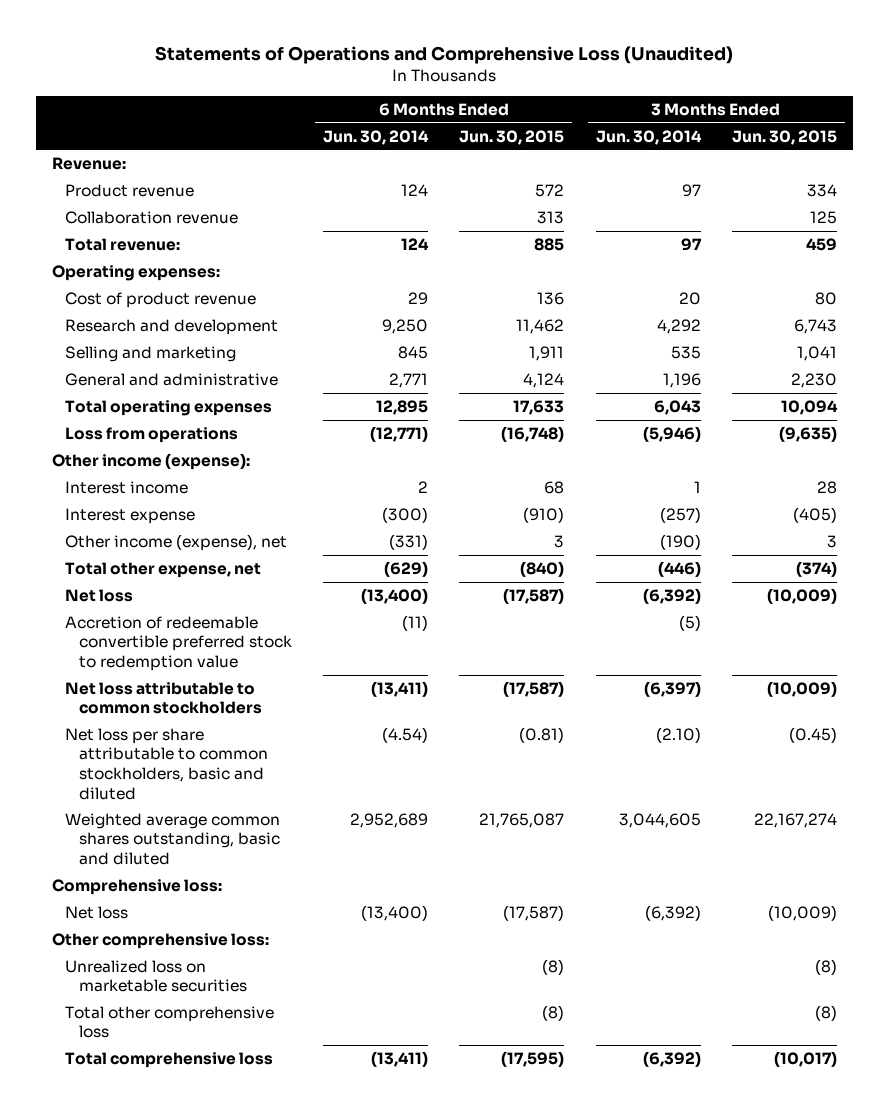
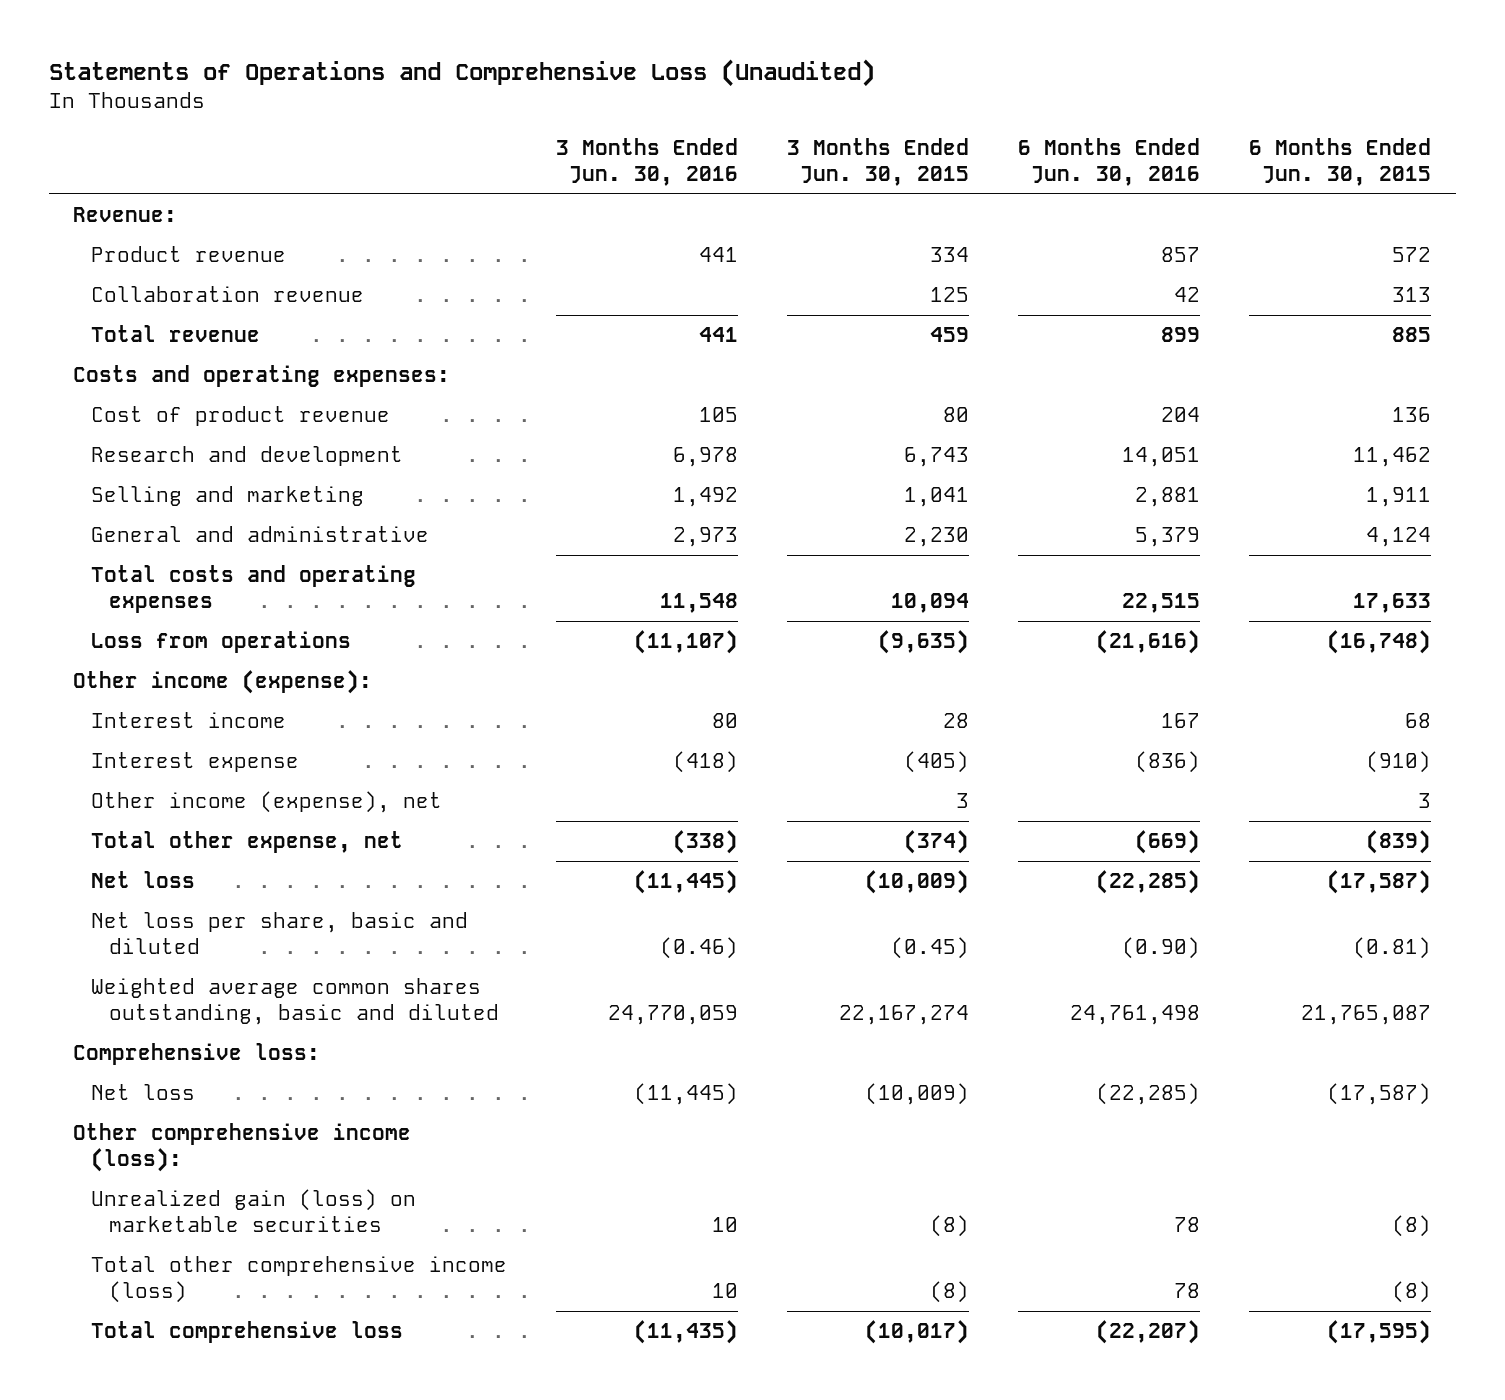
[323,129,430,145] Jun. 30, 2014 -> none
[595,129,702,145] Jun. 30, 2014 -> none
none -> [556,138,739,186] 3 Months Ended Jun. 30, 2016
none -> [1018,138,1201,186] 6 Months Ended Jun. 30, 2016
[65,237,181,251] Total revenue: -> [90,325,260,343] Total revenue
[51,264,220,281] Operating expenses: -> [73,365,451,388] Costs and operating expenses:
[65,399,273,416] Total operating expenses -> [90,565,416,613] Total costs and operating expenses
[520,560,565,577] (840) -> [1366,830,1432,855] (839)
[65,615,292,671] Accretion of redeemable convertible preferred stock to redemption value -> none
[65,681,262,715] Net loss attributable to common stockholders -> none
[65,727,268,800] Net loss per share attributable to common stockholders, basic and diluted -> [90,912,468,954] Net loss per share, basic and diluted
[51,932,269,949] Other comprehensive loss: -> [73,1123,412,1172] Other comprehensive income (loss):
[65,959,247,993] Unrealized loss on marketable securities -> [90,1189,416,1232] Unrealized gain (loss) on marketable securities
[65,1005,275,1039] Total other comprehensive loss -> [90,1256,507,1303] Total other comprehensive income (loss)

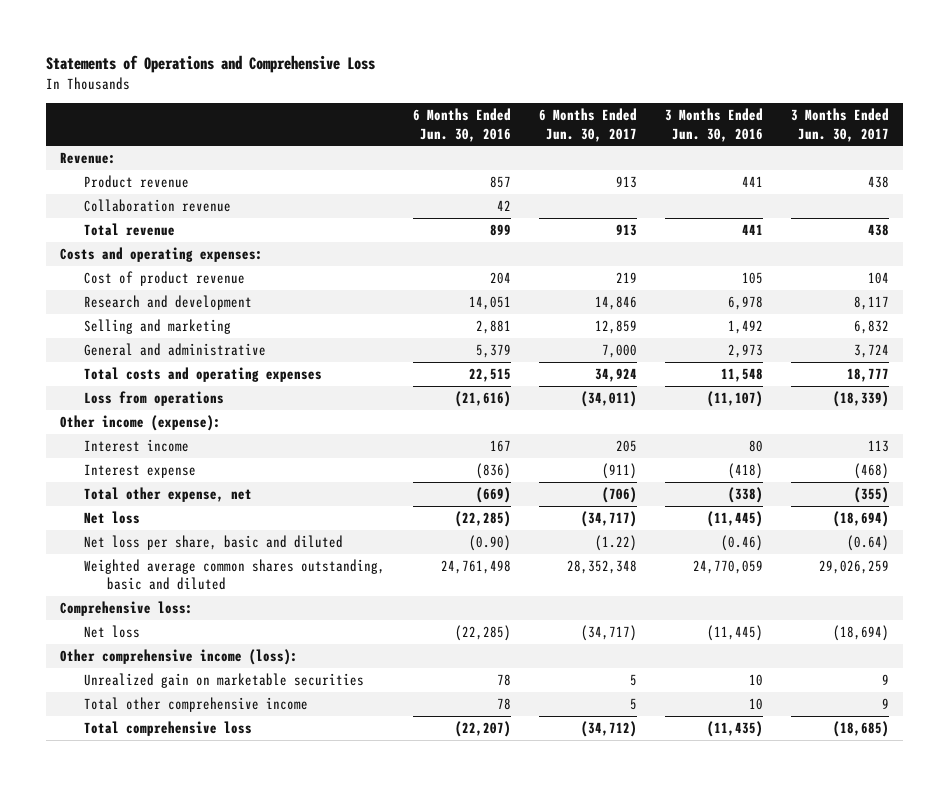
[48,59,875,88] Statements of Operations and Comprehensive Loss (Unaudited) -> [46,55,376,74] Statements of Operations and Comprehensive Loss
[787,138,970,186] 3 Months Ended Jun. 30, 2015 -> none
[1249,138,1432,186] 6 Months Ended Jun. 30, 2015 -> none
none -> [538,108,637,142] 6 Months Ended Jun. 30, 2017
none -> [790,108,889,142] 3 Months Ended Jun. 30, 2017
[90,791,442,814] Other income (expense), net -> none
[90,1189,416,1232] Unrealized gain (loss) on marketable securities -> [83,673,364,689] Unrealized gain on marketable securities
[90,1256,507,1303] Total other comprehensive income (loss) -> [83,697,308,713] Total other comprehensive income

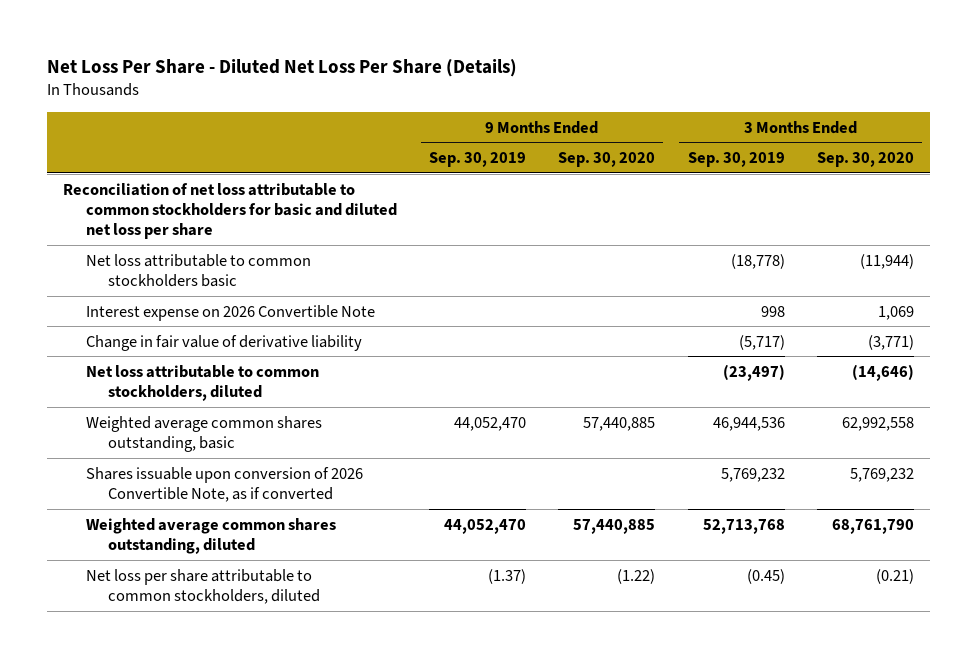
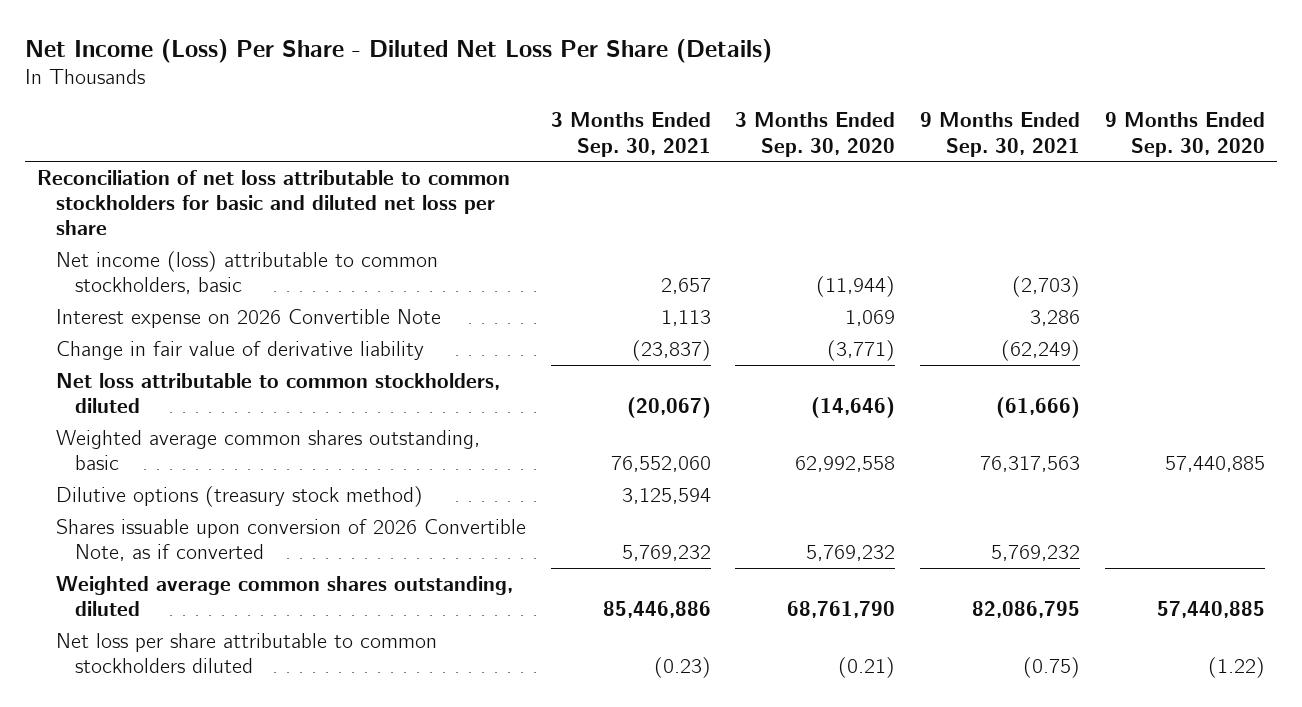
[47,59,518,78] Net Loss Per Share - Diluted Net Loss Per Share (Details) -> [24,38,772,63] Net Income (Loss) Per Share - Diluted Net Loss Per Share (Details)
[429,152,527,168] Sep. 30, 2019 -> none
[687,152,785,168] Sep. 30, 2019 -> none
none -> [550,112,711,157] 3 Months Ended Sep. 30, 2021
none -> [919,112,1080,157] 9 Months Ended Sep. 30, 2021
[85,253,311,288] Net loss attributable to common stockholders basic -> [55,250,438,295] Net income (loss) attributable to common stockholders, basic
none -> [55,485,423,507] Dilutive options (treasury stock method)
[85,568,321,605] Net loss per share attributable to common stockholders, diluted -> [55,632,437,674] Net loss per share attributable to common stockholders diluted

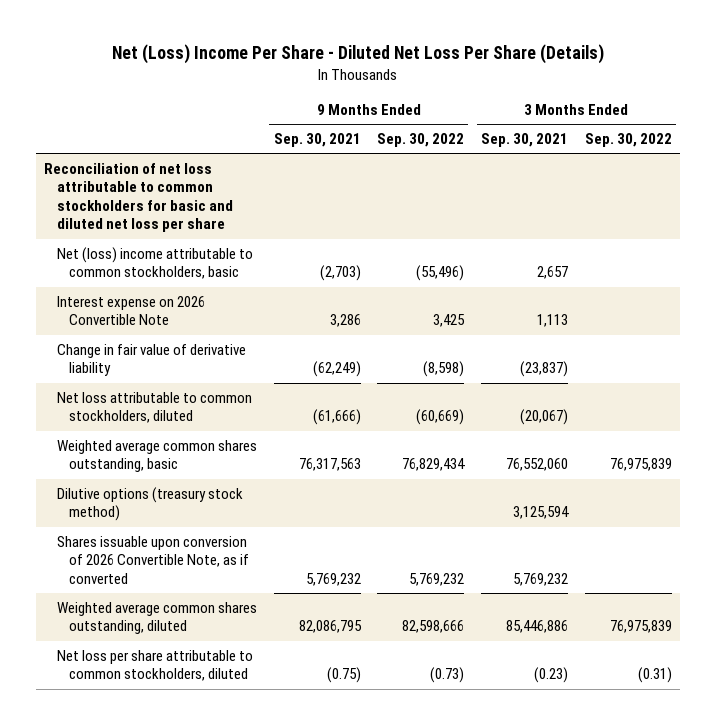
[24,38,772,63] Net Income (Loss) Per Share - Diluted Net Loss Per Share (Details) -> [111,44,604,65] Net (Loss) Income Per Share - Diluted Net Loss Per Share (Details)
[735,112,896,157] 3 Months Ended Sep. 30, 2020 -> none
[1104,112,1265,157] 9 Months Ended Sep. 30, 2020 -> none
none -> [377,133,465,148] Sep. 30, 2022
none -> [584,133,672,148] Sep. 30, 2022
[55,250,438,295] Net income (loss) attributable to common stockholders, basic -> [56,247,253,280] Net (loss) income attributable to common stockholders, basic
[55,632,437,674] Net loss per share attributable to common stockholders diluted -> [56,650,253,682] Net loss per share attributable to common stockholders, diluted

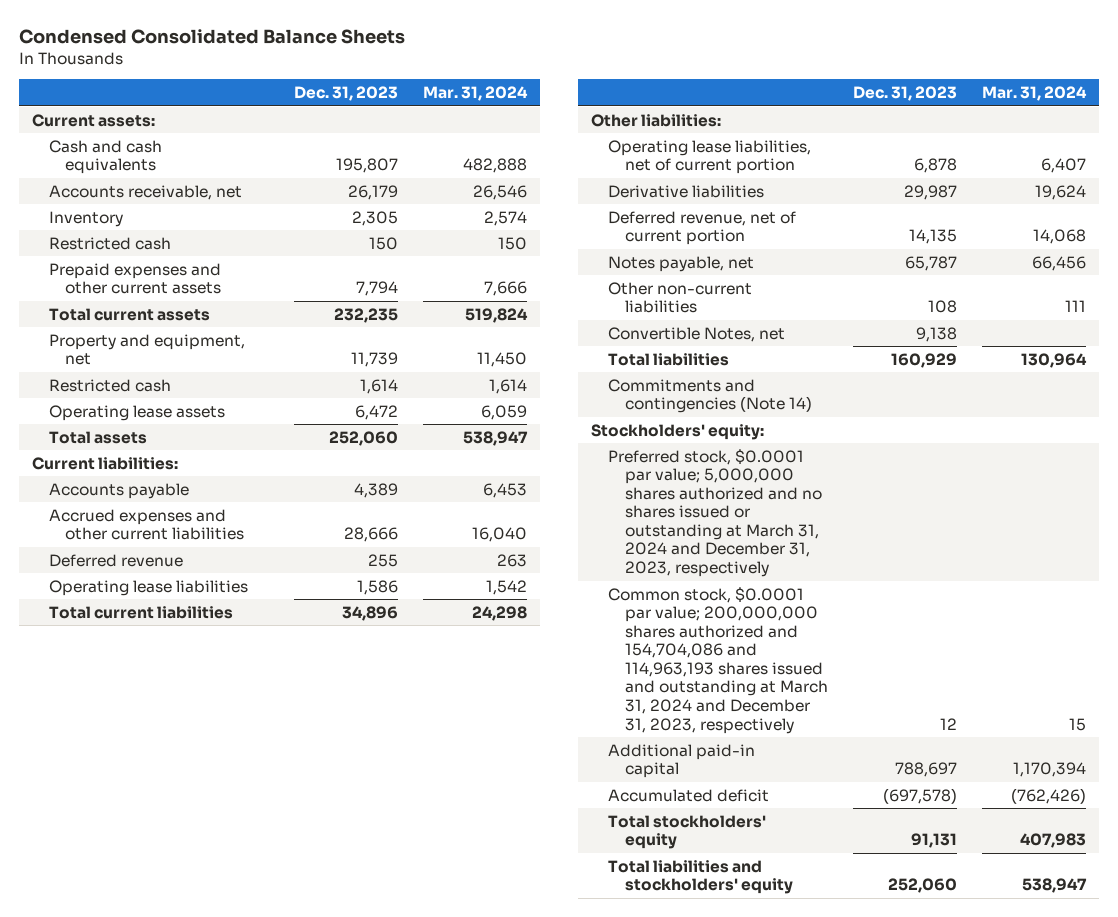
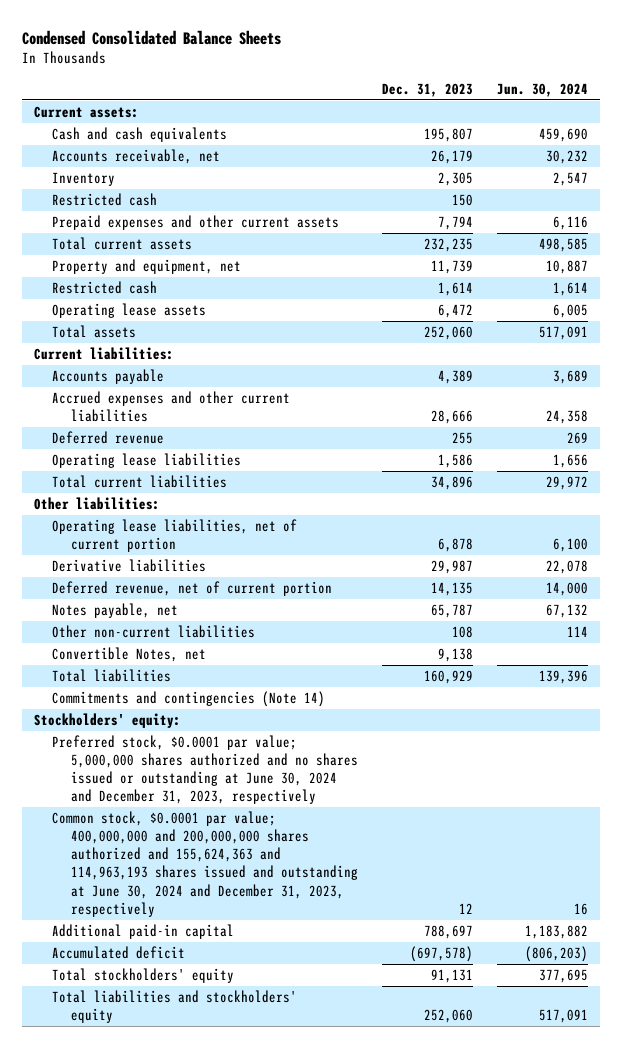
[423,86,529,102] Mar. 31, 2024 -> none
none -> [496,82,588,97] Jun. 30, 2024
[607,448,822,577] Preferred stock, $0.0001 par value; 5,000,000 shares authorized and no shares issued or outstanding at March 31, 2024 and December 31, 2023, respectively -> [52,734,358,805] Preferred stock, $0.0001 par value; 5,000,000 shares authorized and no shares issued or outstanding at June 30, 2024 and December 31, 2023, respectively
[607,586,828,734] Common stock, $0.0001 par value; 200,000,000 shares authorized and 154,704,086 and 114,963,193 shares issued and outstanding at March 31, 2024 and December 31, 2023, respectively -> [52,810,358,917] Common stock, $0.0001 par value; 400,000,000 and 200,000,000 shares authorized and 155,624,363 and 114,963,193 shares issued and outstanding at June 30, 2024 and December 31, 2023, respectively

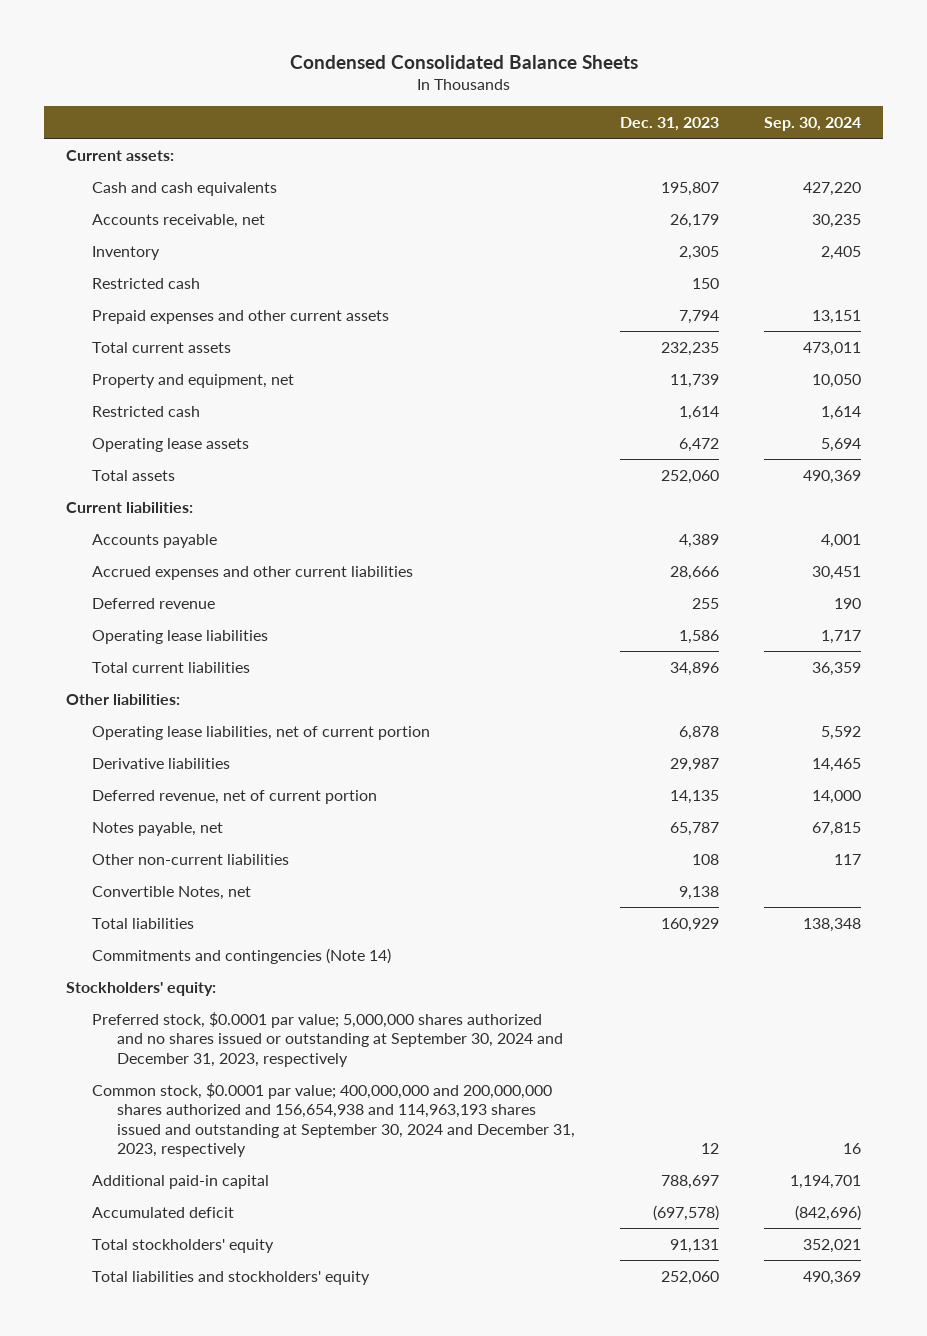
[496,82,588,97] Jun. 30, 2024 -> none
none -> [763,117,861,132] Sep. 30, 2024
[52,734,358,805] Preferred stock, $0.0001 par value; 5,000,000 shares authorized and no shares issued or outstanding at June 30, 2024 and December 31, 2023, respectively -> [91,1011,564,1067] Preferred stock, $0.0001 par value; 5,000,000 shares authorized and no shares issued or outstanding at September 30, 2024 and December 31, 2023, respectively
[52,810,358,917] Common stock, $0.0001 par value; 400,000,000 and 200,000,000 shares authorized and 155,624,363 and 114,963,193 shares issued and outstanding at June 30, 2024 and December 31, 2023, respectively -> [91,1082,576,1158] Common stock, $0.0001 par value; 400,000,000 and 200,000,000 shares authorized and 156,654,938 and 114,963,193 shares issued and outstanding at September 30, 2024 and December 31, 2023, respectively

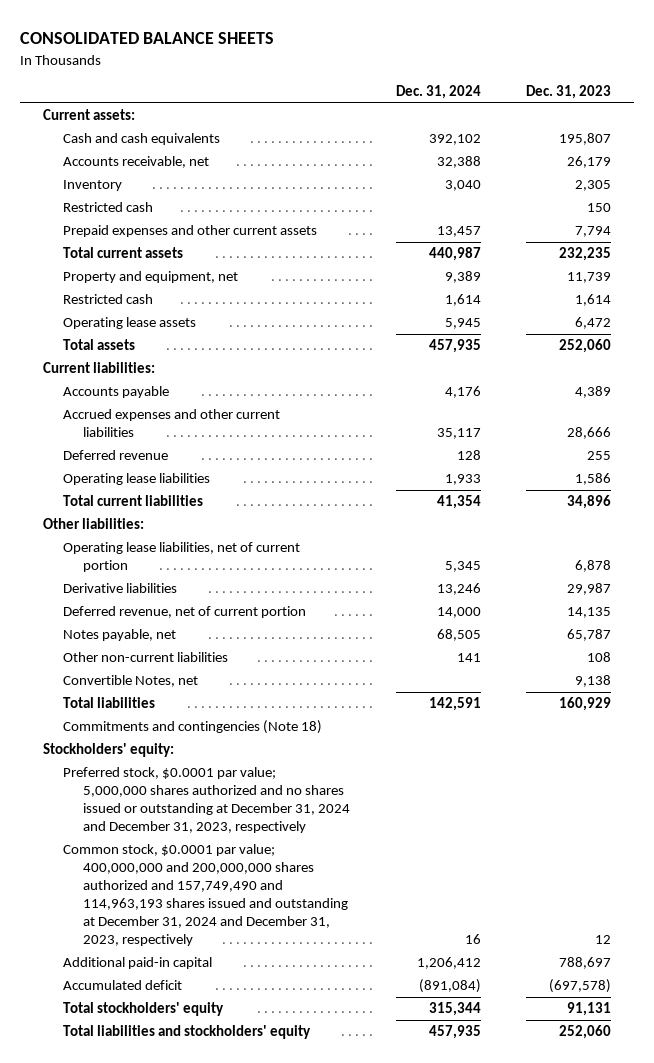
[289,54,638,69] Condensed Consolidated Balance Sheets -> [20,31,275,44] CONSOLIDATED BALANCE SHEETS
[763,117,861,132] Sep. 30, 2024 -> none
none -> [395,85,481,100] Dec. 31, 2024
[91,947,391,964] Commitments and contingencies (Note 14) -> [63,720,323,735] Commitments and contingencies (Note 18)
[91,1011,564,1067] Preferred stock, $0.0001 par value; 5,000,000 shares authorized and no shares issued or outstanding at September 30, 2024 and December 31, 2023, respectively -> [63,767,350,834] Preferred stock, $0.0001 par value; 5,000,000 shares authorized and no shares issued or outstanding at December 31, 2024 and December 31, 2023, respectively
[91,1082,576,1158] Common stock, $0.0001 par value; 400,000,000 and 200,000,000 shares authorized and 156,654,938 and 114,963,193 shares issued and outstanding at September 30, 2024 and December 31, 2023, respectively -> [63,844,348,947] Common stock, $0.0001 par value; 400,000,000 and 200,000,000 shares authorized and 157,749,490 and 114,963,193 shares issued and outstanding at December 31, 2024 and December 31, 2023, respectively

